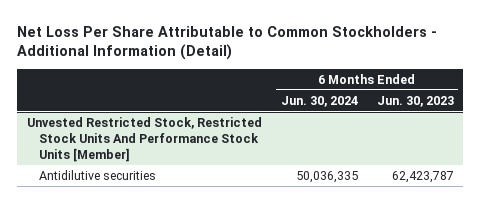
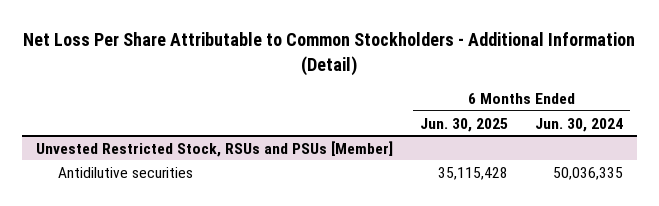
[376,95,454,107] Jun. 30, 2023 -> none
none -> [419,117,508,132] Jun. 30, 2025
[26,116,262,162] Unvested Restricted Stock, Restricted Stock Units And Performance Stock Units [Member] -> [35,140,393,157] Unvested Restricted Stock, RSUs and PSUs [Member]

